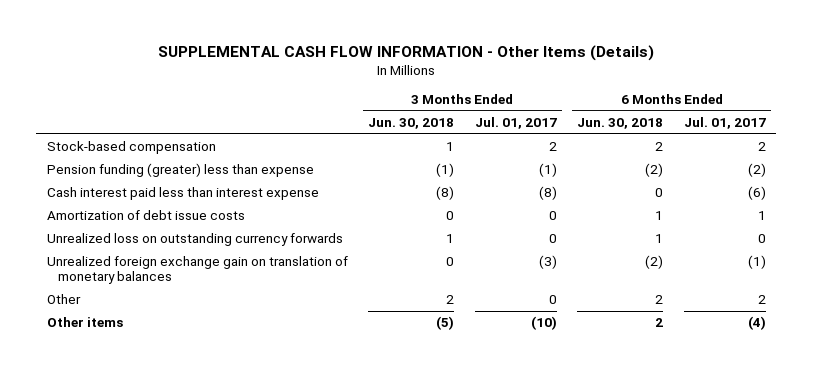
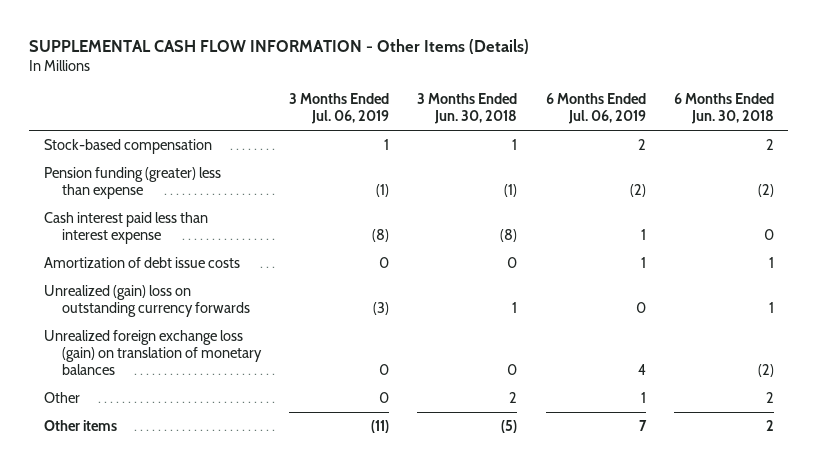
[474,116,557,129] Jul. 01, 2017 -> none
[683,116,766,129] Jul. 01, 2017 -> none
none -> [289,93,390,124] 3 Months Ended Jul. 06, 2019
none -> [545,93,646,124] 6 Months Ended Jul. 06, 2019
[46,233,343,247] Unrealized loss on outstanding currency forwards -> [43,285,250,317] Unrealized (gain) loss on outstanding currency forwards
[46,256,348,285] Unrealized foreign exchange gain on translation of monetary balances -> [43,330,262,375] Unrealized foreign exchange loss (gain) on translation of monetary balances

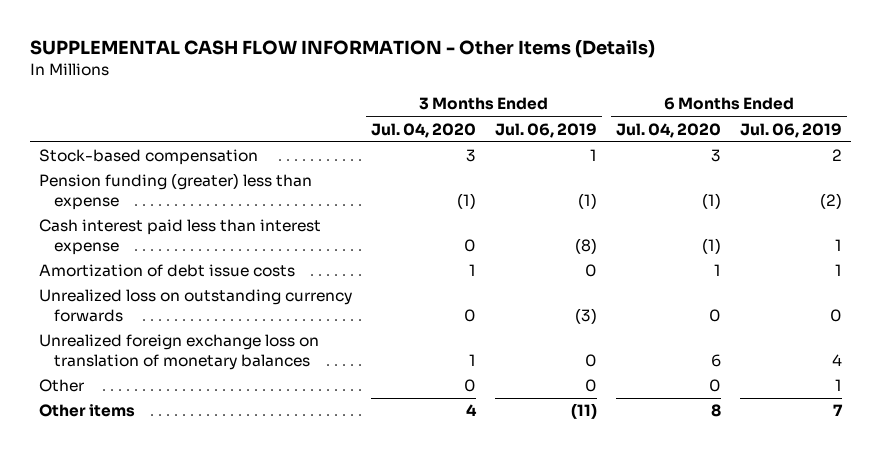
[417,93,518,124] 3 Months Ended Jun. 30, 2018 -> none
[673,93,774,124] 6 Months Ended Jun. 30, 2018 -> none
none -> [371,122,477,138] Jul. 04, 2020
none -> [615,122,721,138] Jul. 04, 2020
[43,285,250,317] Unrealized (gain) loss on outstanding currency forwards -> [39,289,353,323] Unrealized loss on outstanding currency forwards
[43,330,262,375] Unrealized foreign exchange loss (gain) on translation of monetary balances -> [39,334,320,371] Unrealized foreign exchange loss on translation of monetary balances

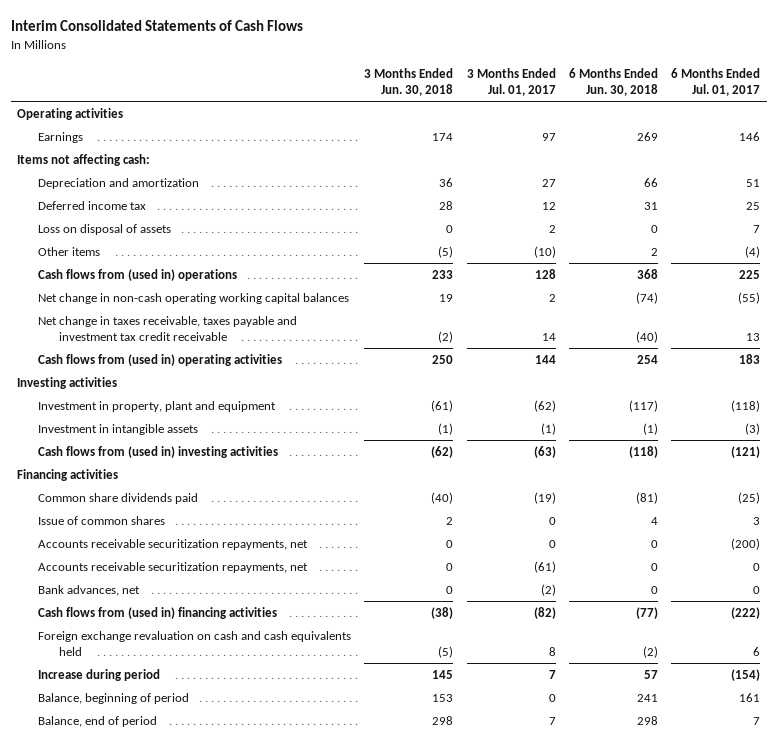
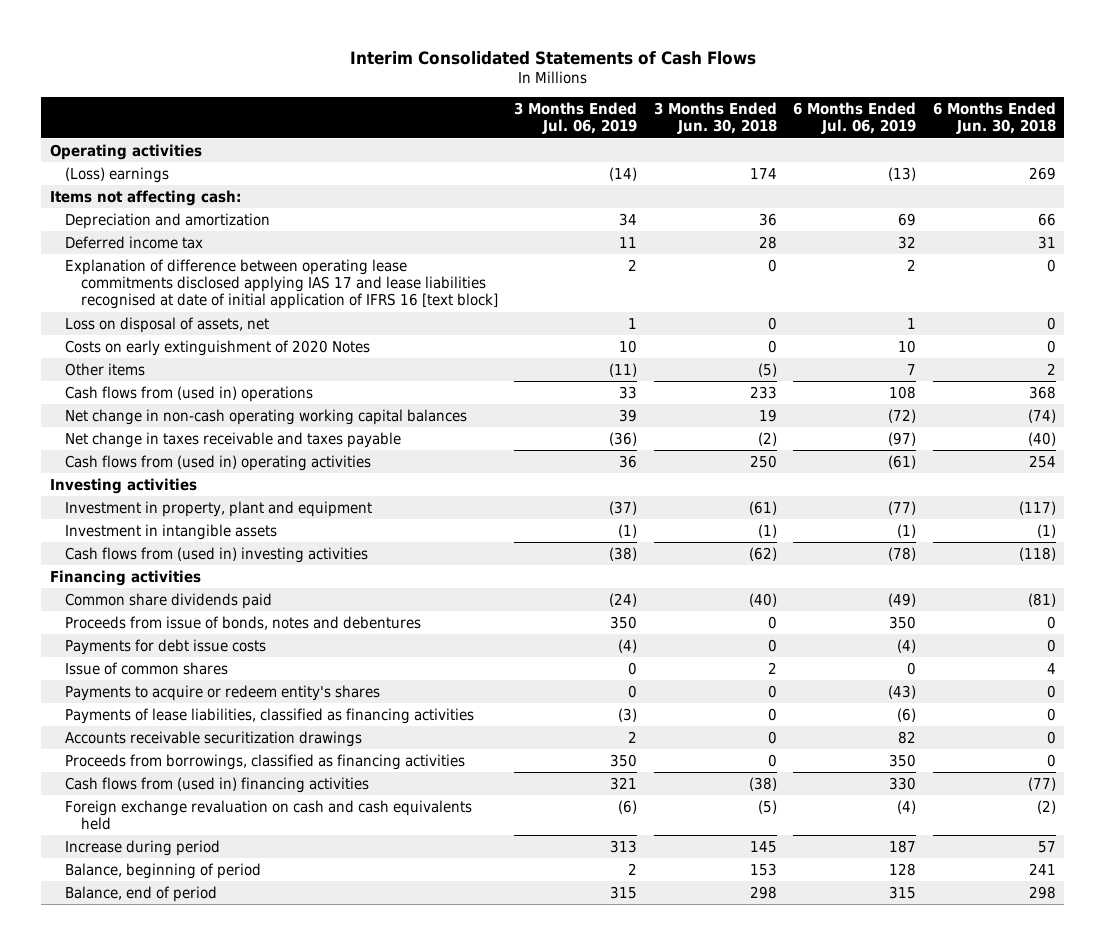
[466,67,556,96] 3 Months Ended Jul. 01, 2017 -> none
[671,67,761,96] 6 Months Ended Jul. 01, 2017 -> none
none -> [514,102,638,135] 3 Months Ended Jul. 06, 2019
none -> [793,102,917,135] 6 Months Ended Jul. 06, 2019
[38,131,84,143] Earnings -> [65,166,170,183] (Loss) earnings
none -> [65,258,498,310] Explanation of difference between operating lease commitments disclosed applying IAS 17 and lease liabilities recognised at date of initial application of IFRS 16 [text block]
[38,223,172,235] Loss on disposal of assets -> [65,316,270,333] Loss on disposal of assets, net
none -> [65,339,371,356] Costs on early extinguishment of 2020 Notes
[38,315,298,342] Net change in taxes receivable, taxes payable and investment tax credit receivable -> [65,431,402,448] Net change in taxes receivable and taxes payable
none -> [65,615,422,630] Proceeds from issue of bonds, notes and debentures
none -> [65,638,267,655] Payments for debt issue costs
[38,538,309,550] Accounts receivable securitization repayments, net -> none
[38,584,141,596] Bank advances, net -> none
none -> [65,684,381,701] Payments to acquire or redeem entity's shares
none -> [65,707,475,724] Payments of lease liabilities, classified as financing activities
[38,561,309,573] Accounts receivable securitization repayments, net -> [65,730,363,747] Accounts receivable securitization drawings
none -> [65,753,466,770] Proceeds from borrowings, classified as financing activities

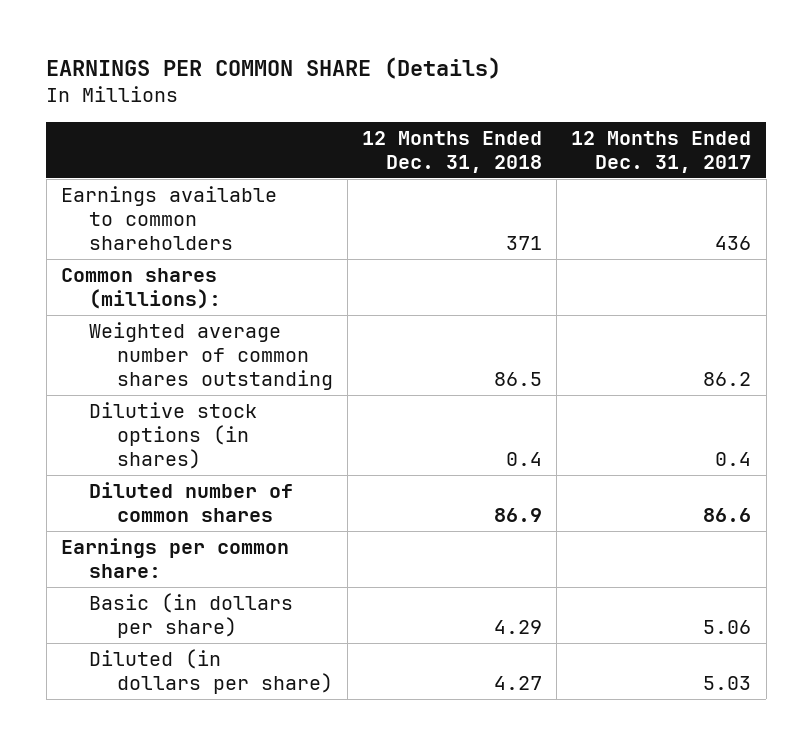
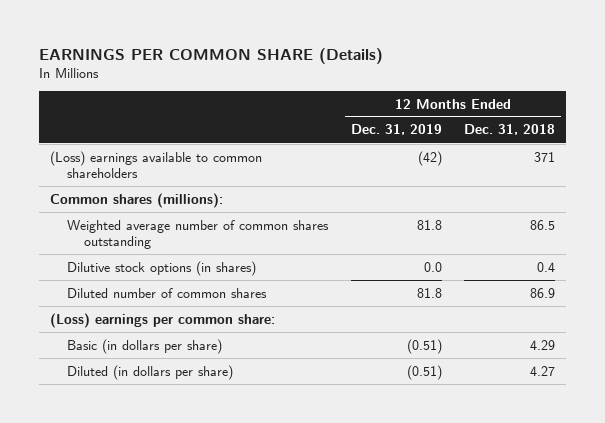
[571,130,752,173] 12 Months Ended Dec. 31, 2017 -> none
none -> [350,124,442,136] Dec. 31, 2019
[60,186,277,250] Earnings available to common shareholders -> [50,150,263,178] (Loss) earnings available to common shareholders
[60,538,289,578] Earnings per common share: -> [50,312,276,328] (Loss) earnings per common share:

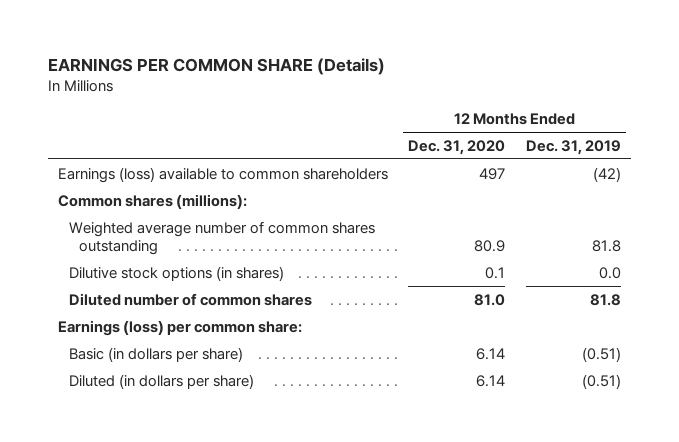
[464,124,556,136] Dec. 31, 2018 -> none
none -> [408,139,506,155] Dec. 31, 2020
[50,150,263,178] (Loss) earnings available to common shareholders -> [57,166,388,183] Earnings (loss) available to common shareholders
[50,312,276,328] (Loss) earnings per common share: -> [57,319,302,336] Earnings (loss) per common share:

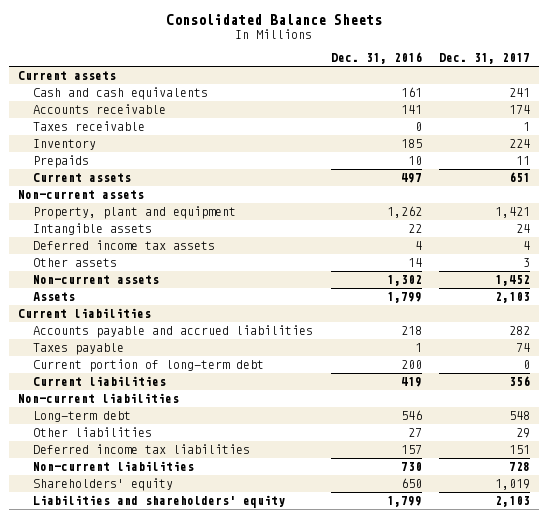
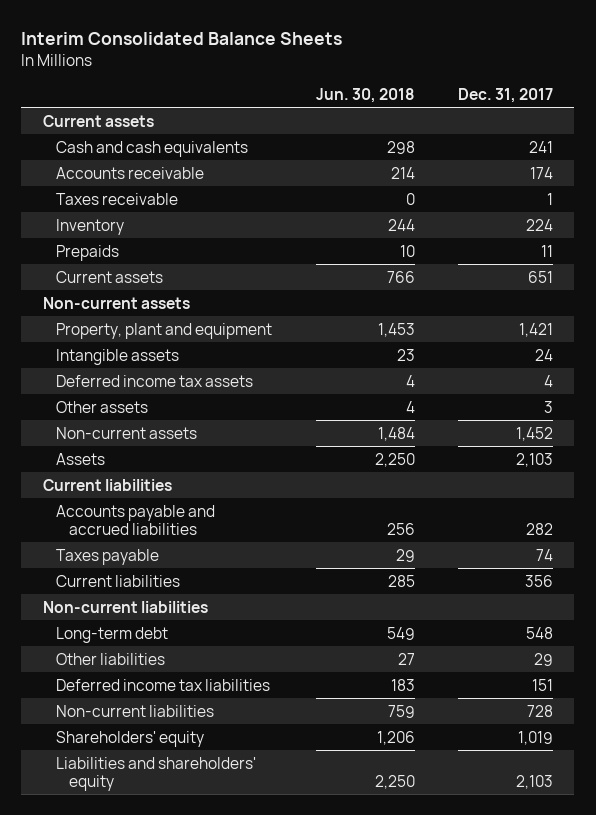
[165,13,382,25] Consolidated Balance Sheets -> [21,32,343,46] Interim Consolidated Balance Sheets
[330,52,422,65] Dec. 31, 2016 -> none
none -> [315,88,415,104] Jun. 30, 2018
[33,359,265,373] Current portion of long-term debt -> none

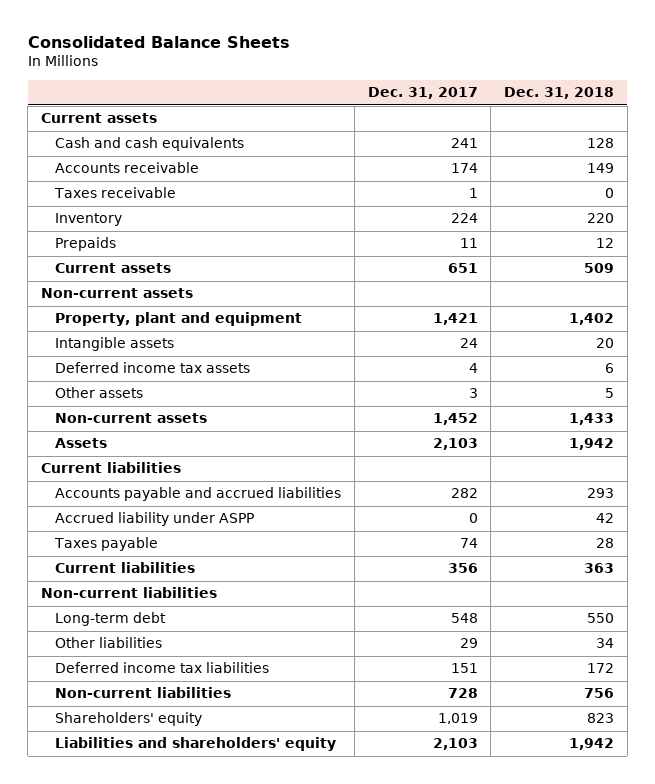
[21,32,343,46] Interim Consolidated Balance Sheets -> [27,36,290,49] Consolidated Balance Sheets
[315,88,415,104] Jun. 30, 2018 -> none
none -> [503,86,614,99] Dec. 31, 2018
none -> [55,512,255,527] Accrued liability under ASPP

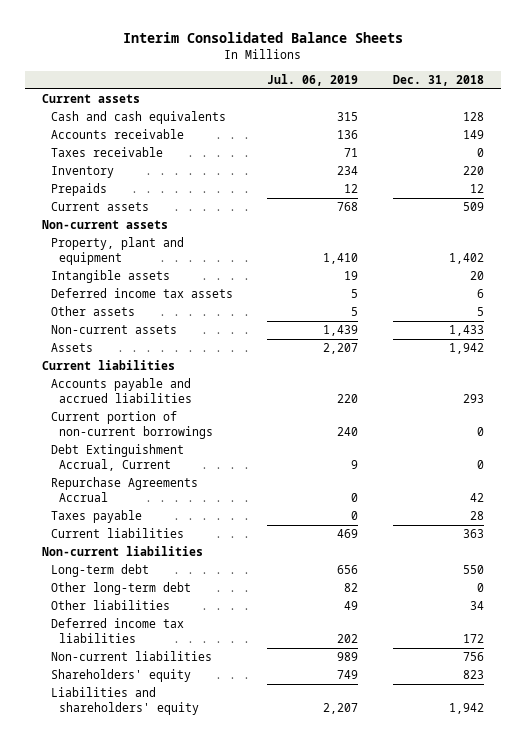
[27,36,290,49] Consolidated Balance Sheets -> [123,32,404,44] Interim Consolidated Balance Sheets
[367,86,478,99] Dec. 31, 2017 -> none
none -> [267,73,359,86] Jul. 06, 2019
none -> [50,411,214,439] Current portion of non-current borrowings
none -> [50,444,184,471] Debt Extinguishment Accrual, Current
[55,512,255,527] Accrued liability under ASPP -> [50,477,198,502] Repurchase Agreements Accrual
none -> [50,582,191,596] Other long-term debt

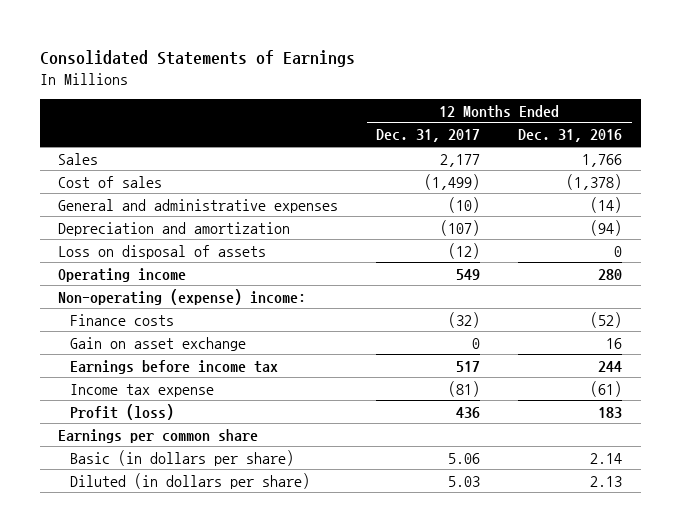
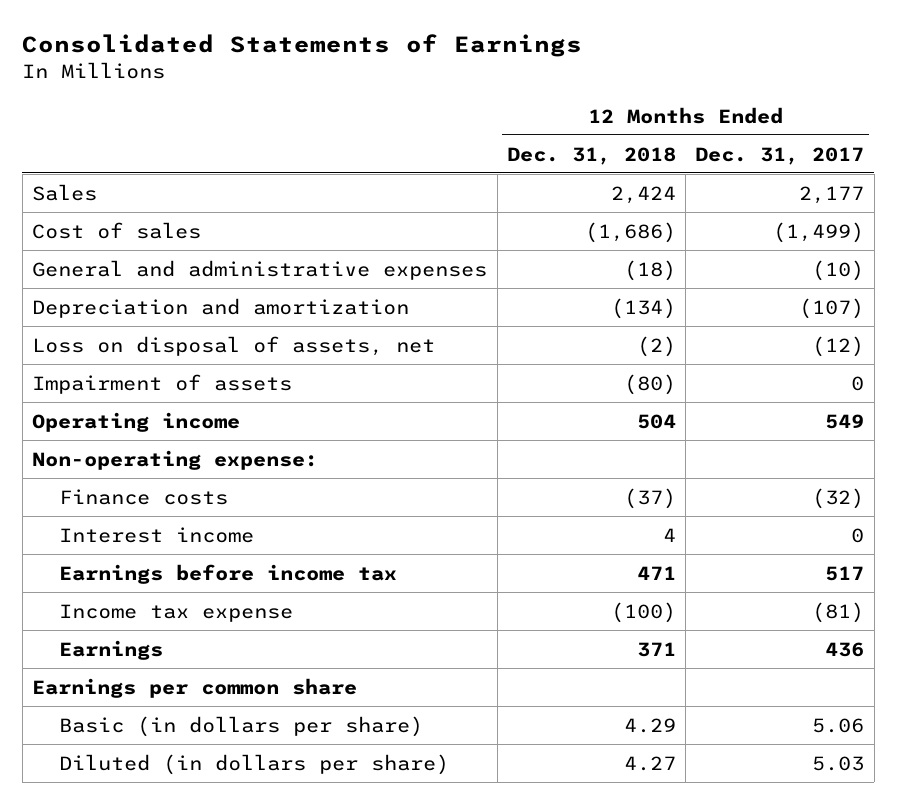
[518,129,623,143] Dec. 31, 2016 -> none
none -> [506,146,676,165] Dec. 31, 2018
[58,244,267,259] Loss on disposal of assets -> [32,335,436,356] Loss on disposal of assets, net
none -> [32,373,293,394] Impairment of assets
[58,288,307,305] Non-operating (expense) income: -> [32,449,319,470] Non-operating expense:
[69,336,246,351] Gain on asset exchange -> none
none -> [59,526,255,543] Interest income
[69,403,174,420] Profit (loss) -> [59,639,164,660] Earnings

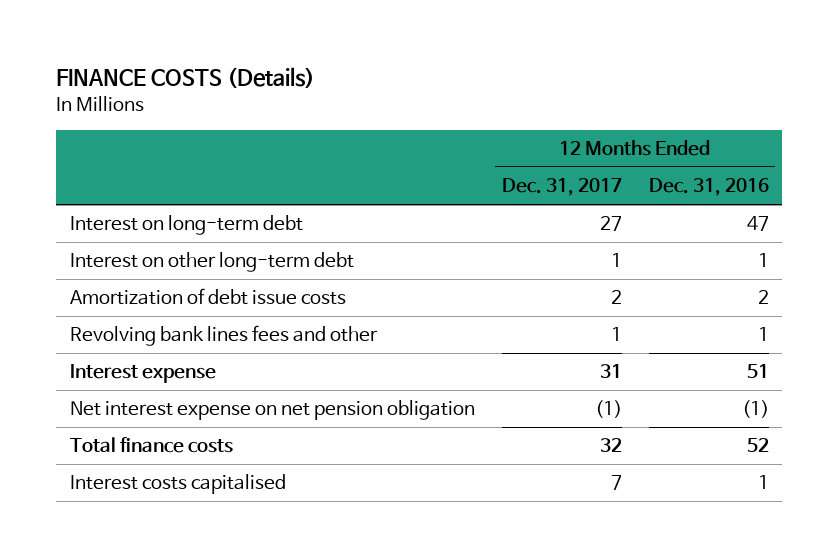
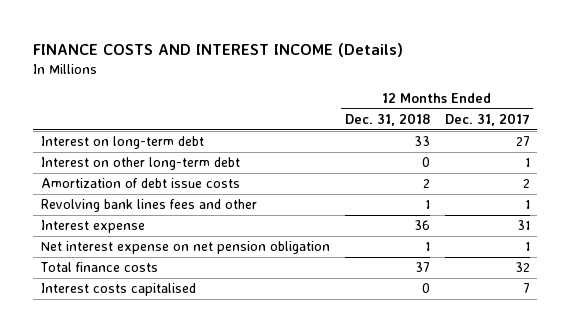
[56,67,316,89] FINANCE COSTS (Details) -> [33,42,404,57] FINANCE COSTS AND INTEREST INCOME (Details)
[648,178,769,197] Dec. 31, 2016 -> none
none -> [344,112,430,126] Dec. 31, 2018
[594,400,622,419] (1) -> [524,242,530,252] 1

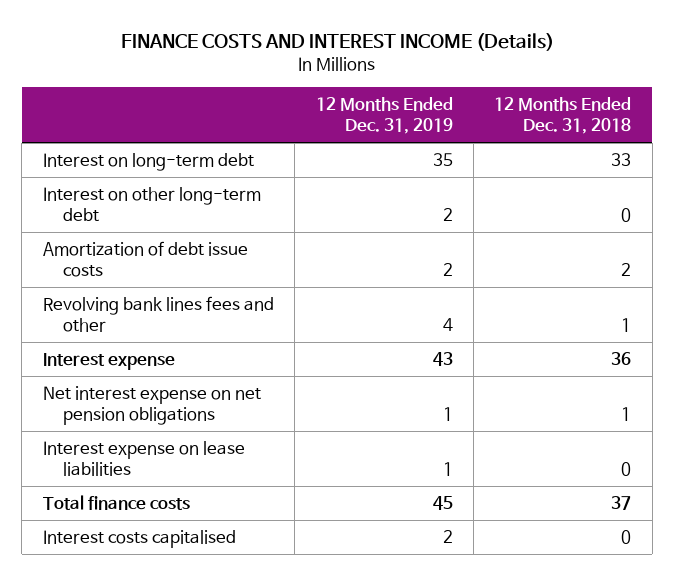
[444,112,530,126] Dec. 31, 2017 -> none
none -> [315,96,453,135] 12 Months Ended Dec. 31, 2019
[40,241,330,255] Net interest expense on net pension obligation -> [42,385,261,426] Net interest expense on net pension obligations
none -> [42,440,245,477] Interest expense on lease liabilities

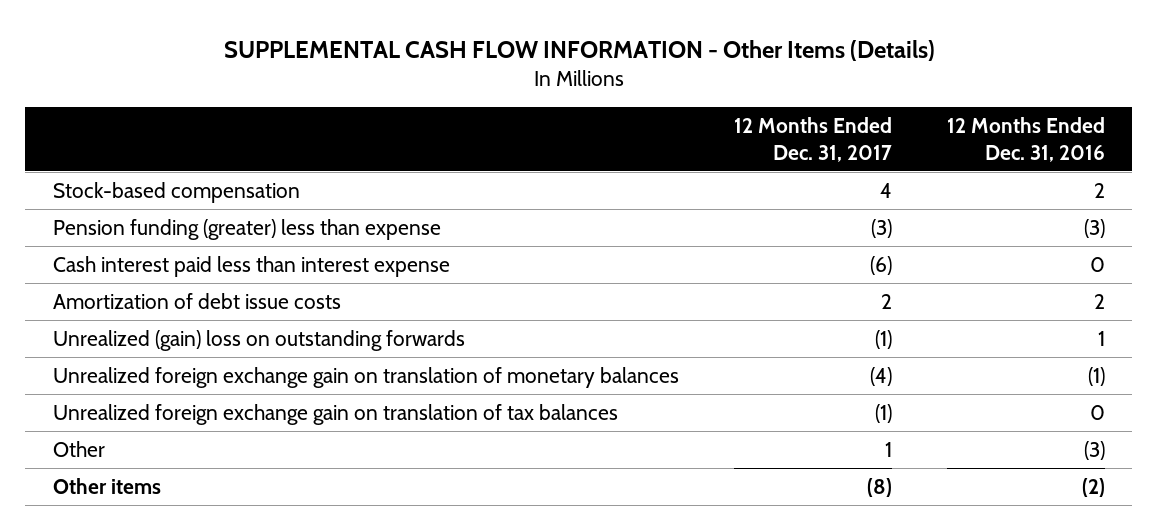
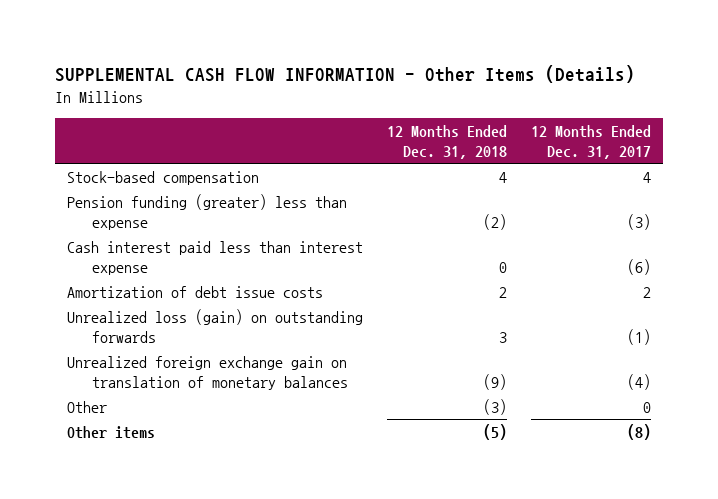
[946,117,1105,162] 12 Months Ended Dec. 31, 2016 -> none
none -> [387,124,508,159] 12 Months Ended Dec. 31, 2018
[52,329,465,351] Unrealized (gain) loss on outstanding forwards -> [67,308,364,343] Unrealized loss (gain) on outstanding forwards
[52,403,618,425] Unrealized foreign exchange gain on translation of tax balances -> none
[884,441,892,457] 1 -> [643,401,652,413] 0

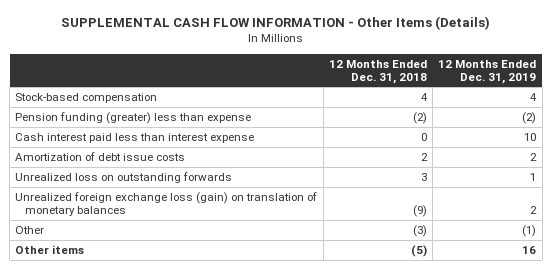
[531,124,652,159] 12 Months Ended Dec. 31, 2017 -> none
none -> [438,59,537,84] 12 Months Ended Dec. 31, 2019
[67,308,364,343] Unrealized loss (gain) on outstanding forwards -> [15,171,233,183] Unrealized loss on outstanding forwards
[67,355,349,390] Unrealized foreign exchange gain on translation of monetary balances -> [15,191,318,216] Unrealized foreign exchange loss (gain) on translation of monetary balances

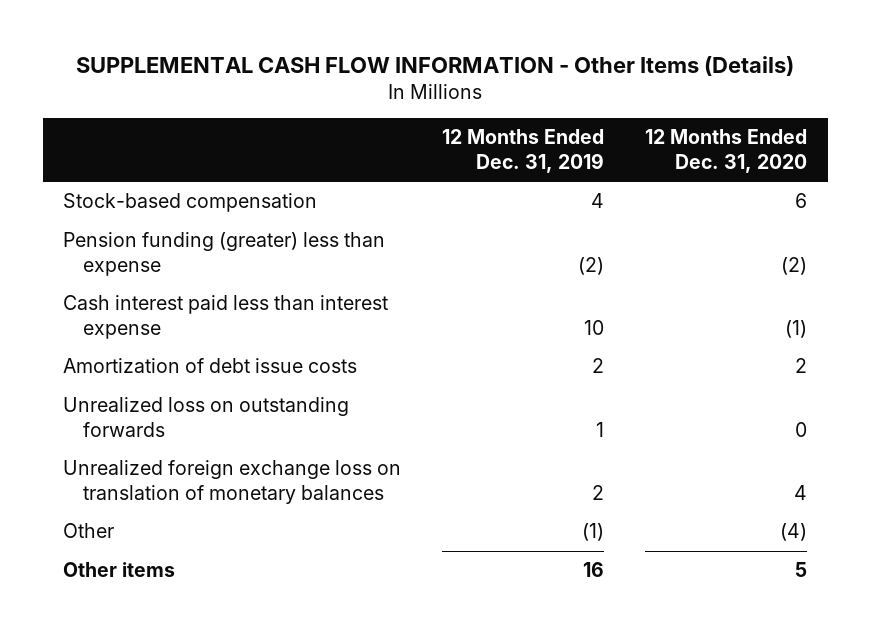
[328,59,427,84] 12 Months Ended Dec. 31, 2018 -> none
none -> [645,129,808,174] 12 Months Ended Dec. 31, 2020
[15,191,318,216] Unrealized foreign exchange loss (gain) on translation of monetary balances -> [63,460,402,505] Unrealized foreign exchange loss on translation of monetary balances

